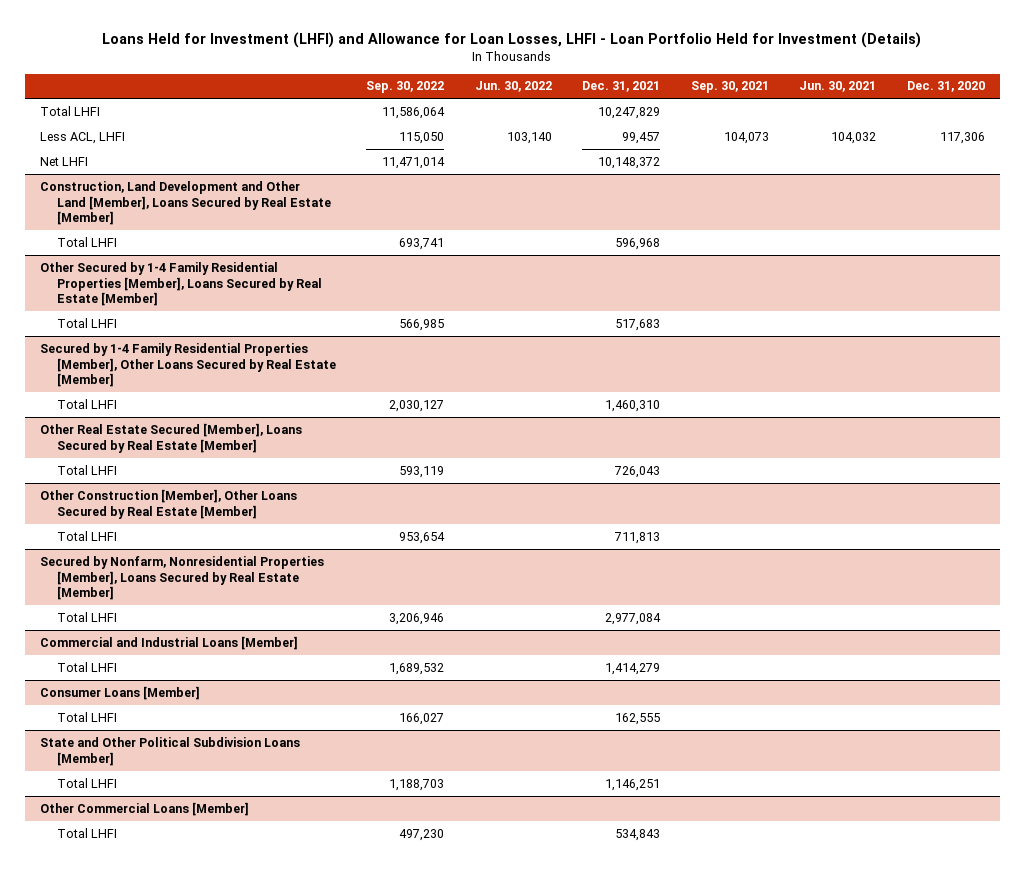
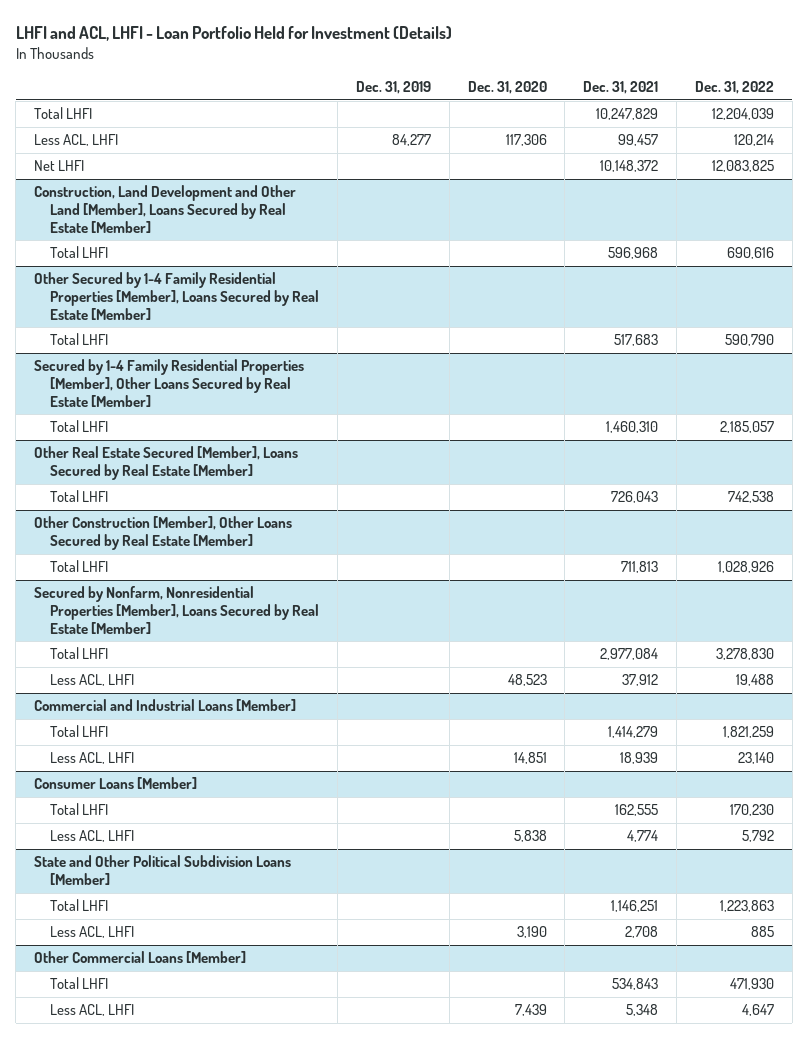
[102,32,922,49] Loans Held for Investment (LHFI) and Allowance for Loan Losses, LHFI - Loan Portfolio Held for Investment (Details) -> [15,25,452,41] LHFI and ACL, LHFI - Loan Portfolio Held for Investment (Details)
[366,81,445,94] Sep. 30, 2022 -> none
[474,81,552,93] Jun. 30, 2022 -> none
[690,81,769,94] Sep. 30, 2021 -> none
[799,81,877,93] Jun. 30, 2021 -> none
none -> [355,81,431,95] Dec. 31, 2019
none -> [695,81,775,95] Dec. 31, 2022
none -> [50,674,135,687] Less ACL, LHFI
none -> [50,752,135,765] Less ACL, LHFI
none -> [50,830,135,843] Less ACL, LHFI
none -> [50,926,135,939] Less ACL, LHFI
none -> [50,1004,135,1017] Less ACL, LHFI

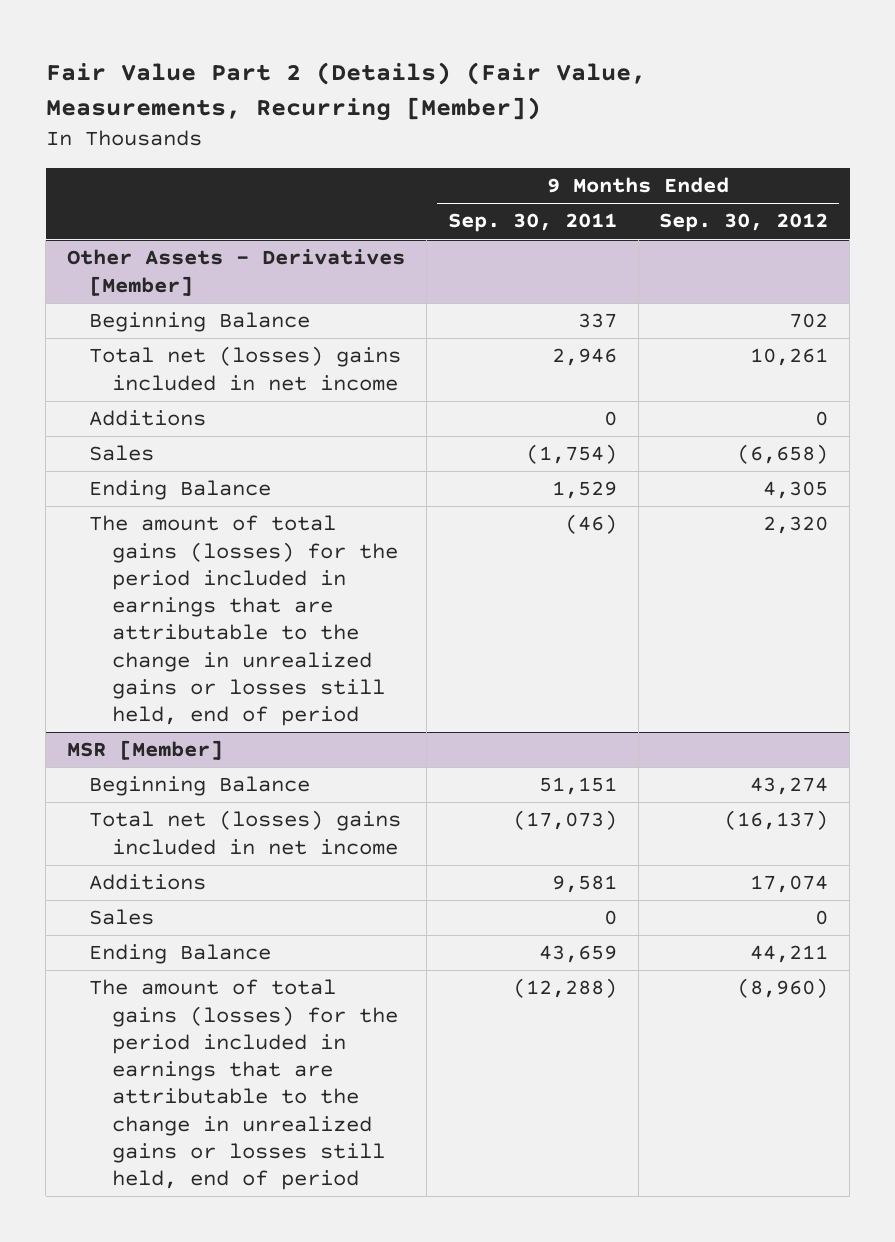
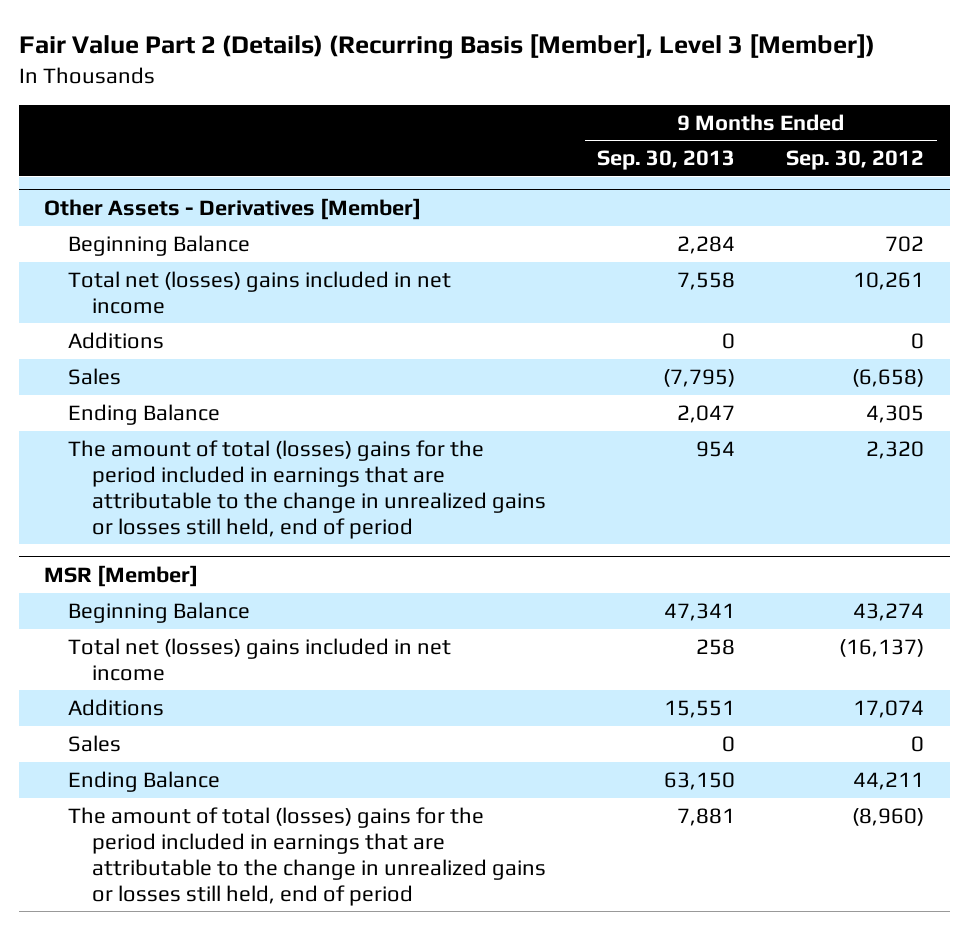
[45,62,646,122] Fair Value Part 2 (Details) (Fair Value, Measurements, Recurring [Member]) -> [18,34,875,60] Fair Value Part 2 (Details) (Recurring Basis [Member], Level 3 [Member])
[447,213,617,233] Sep. 30, 2011 -> none
none -> [597,150,736,171] Sep. 30, 2013
[89,515,398,727] The amount of total gains (losses) for the period included in earnings that are attributable to the change in unrealized gains or losses still held, end of period -> [68,439,547,539] The amount of total (losses) gains for the period included in earnings that are attributable to the change in unrealized gains or losses still held, end of period
[89,979,398,1191] The amount of total gains (losses) for the period included in earnings that are attributable to the change in unrealized gains or losses still held, end of period -> [68,806,547,906] The amount of total (losses) gains for the period included in earnings that are attributable to the change in unrealized gains or losses still held, end of period

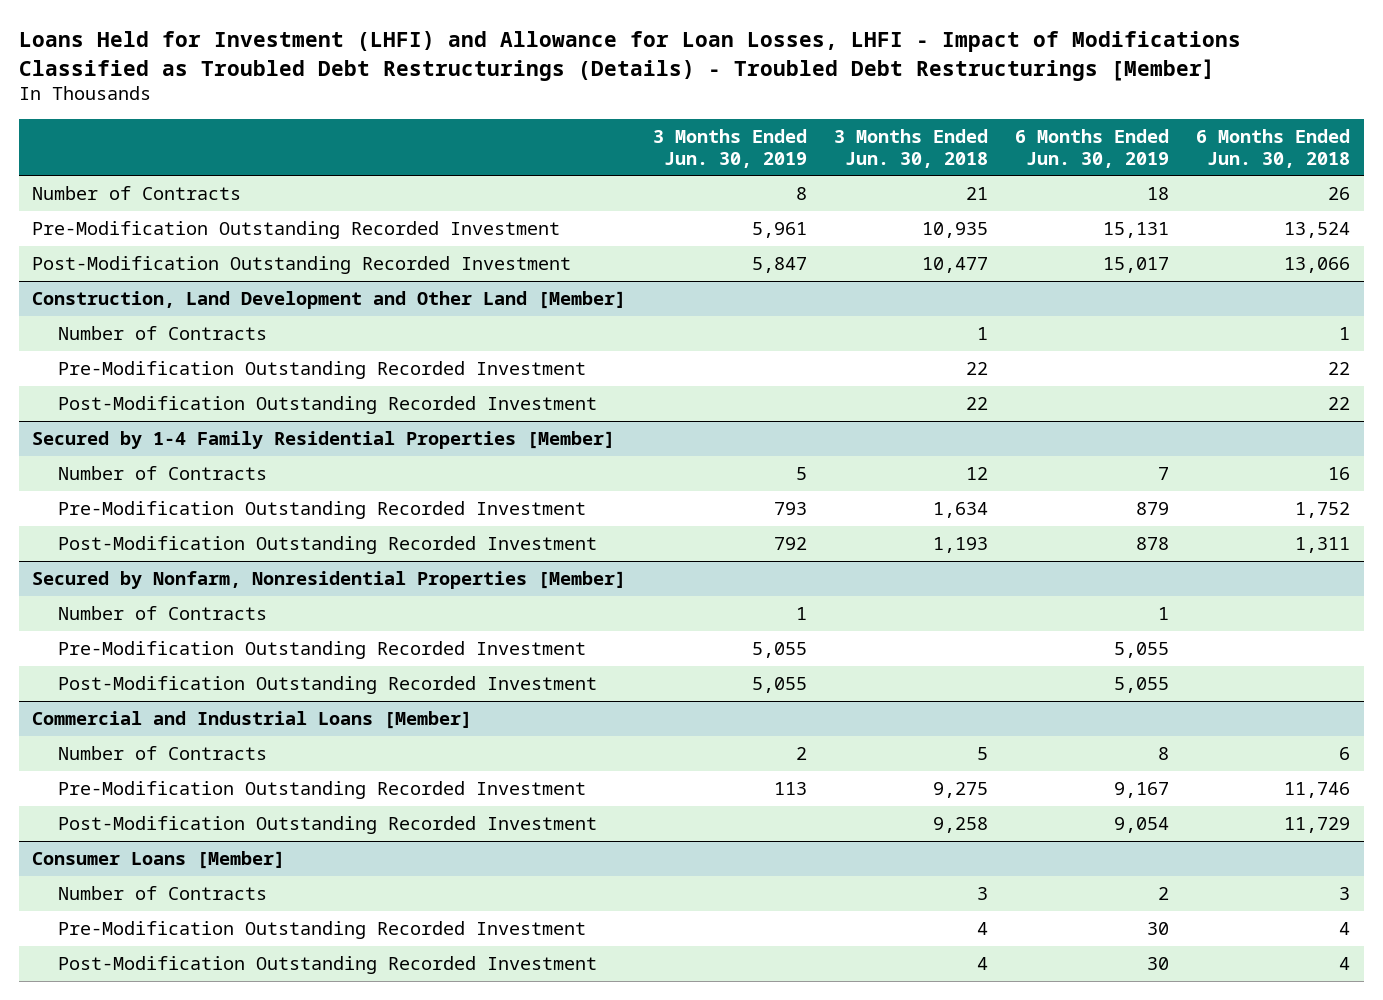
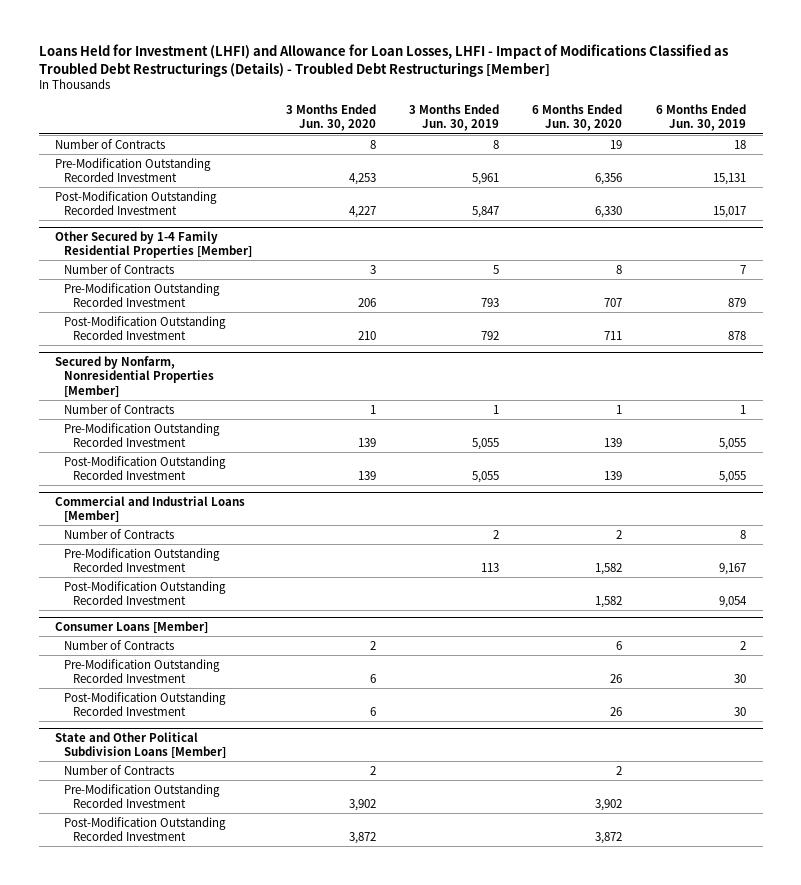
[834,128,989,168] 3 Months Ended Jun. 30, 2018 -> none
[1196,128,1351,168] 6 Months Ended Jun. 30, 2018 -> none
none -> [285,103,376,132] 3 Months Ended Jun. 30, 2020
none -> [532,103,623,132] 6 Months Ended Jun. 30, 2020
[57,326,267,341] Number of Contracts -> none
[57,361,586,380] Pre-Modification Outstanding Recorded Investment -> none
[57,396,597,415] Post-Modification Outstanding Recorded Investment -> none
[32,431,616,450] Secured by 1-4 Family Residential Properties [Member] -> none
[32,291,627,310] Construction, Land Development and Other Land [Member] -> [55,230,253,259] Other Secured by 1-4 Family Residential Properties [Member]
none -> [55,731,227,759] State and Other Political Subdivision Loans [Member]
none -> [64,764,175,775] Number of Contracts
none -> [64,783,221,808] Pre-Modification Outstanding Recorded Investment
none -> [64,816,227,841] Post-Modification Outstanding Recorded Investment

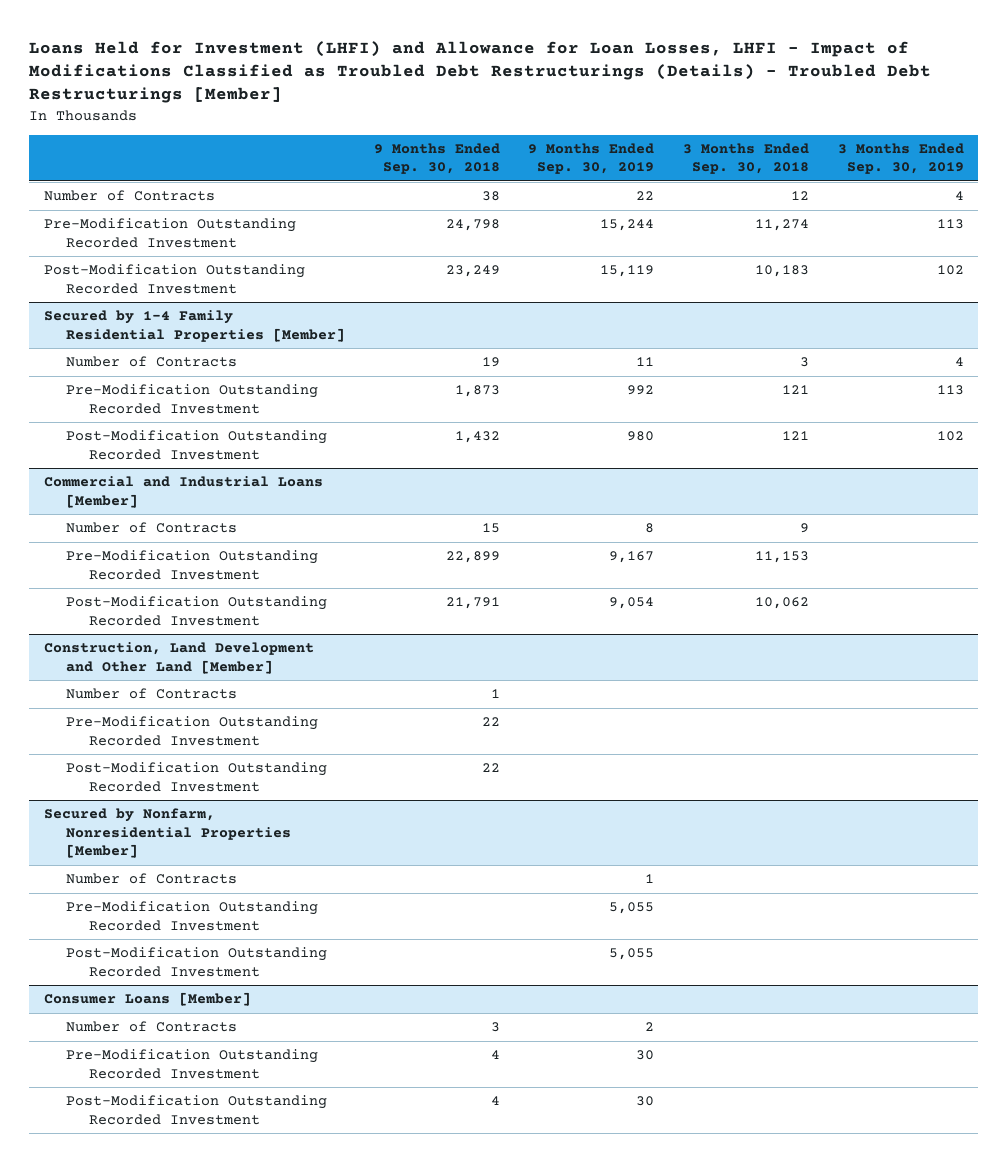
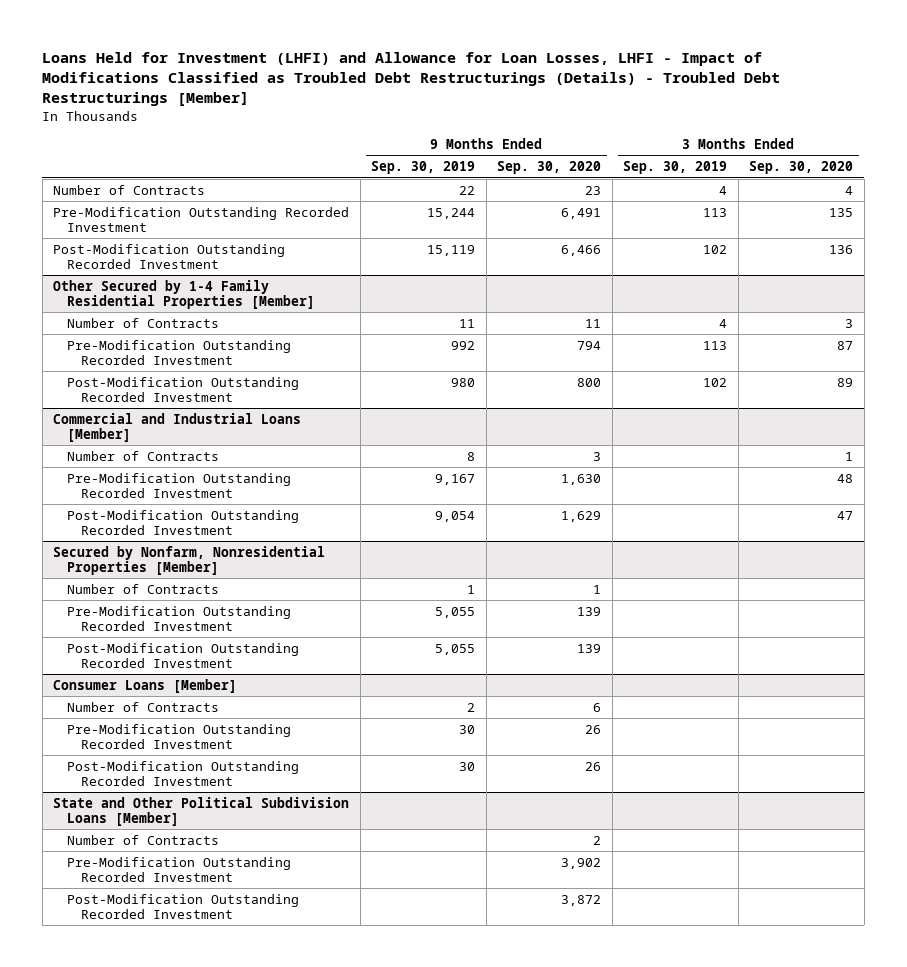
[373,142,500,175] 9 Months Ended Sep. 30, 2018 -> none
[683,142,810,175] 3 Months Ended Sep. 30, 2018 -> none
none -> [497,161,602,175] Sep. 30, 2020
none -> [749,161,854,175] Sep. 30, 2020
[43,310,346,342] Secured by 1-4 Family Residential Properties [Member] -> [53,279,316,310] Other Secured by 1-4 Family Residential Properties [Member]
[43,642,314,674] Construction, Land Development and Other Land [Member] -> none
[66,688,238,700] Number of Contracts -> none
[66,716,319,746] Pre-Modification Outstanding Recorded Investment -> none
[66,762,328,792] Post-Modification Outstanding Recorded Investment -> none
none -> [53,796,350,827] State and Other Political Subdivision Loans [Member]
none -> [67,834,220,845] Number of Contracts
none -> [67,856,292,883] Pre-Modification Outstanding Recorded Investment
none -> [67,893,300,920] Post-Modification Outstanding Recorded Investment

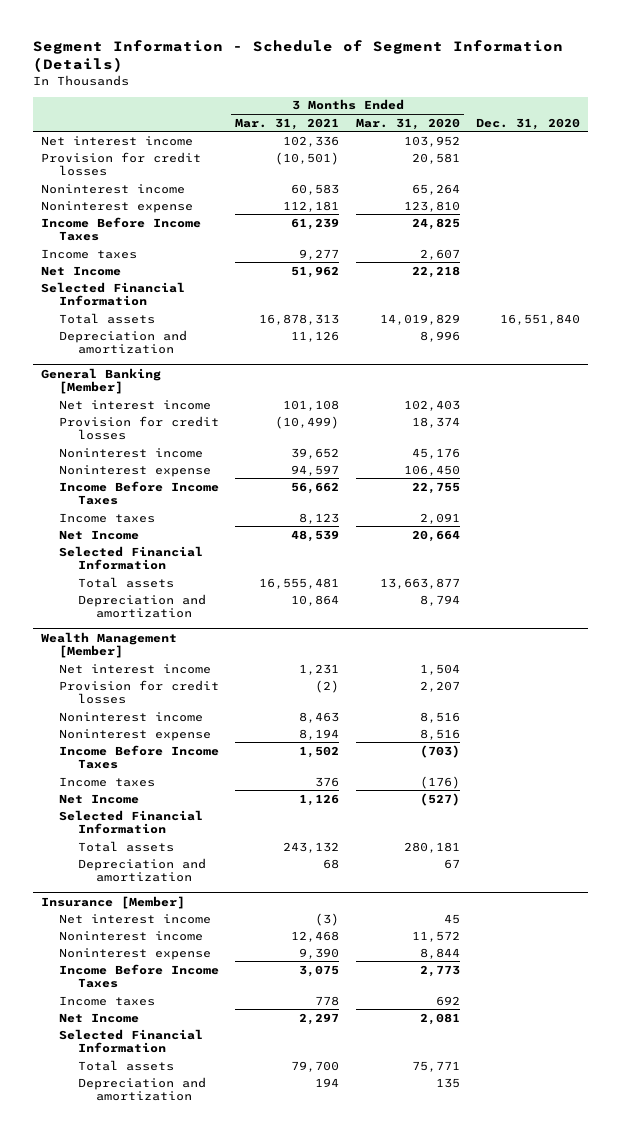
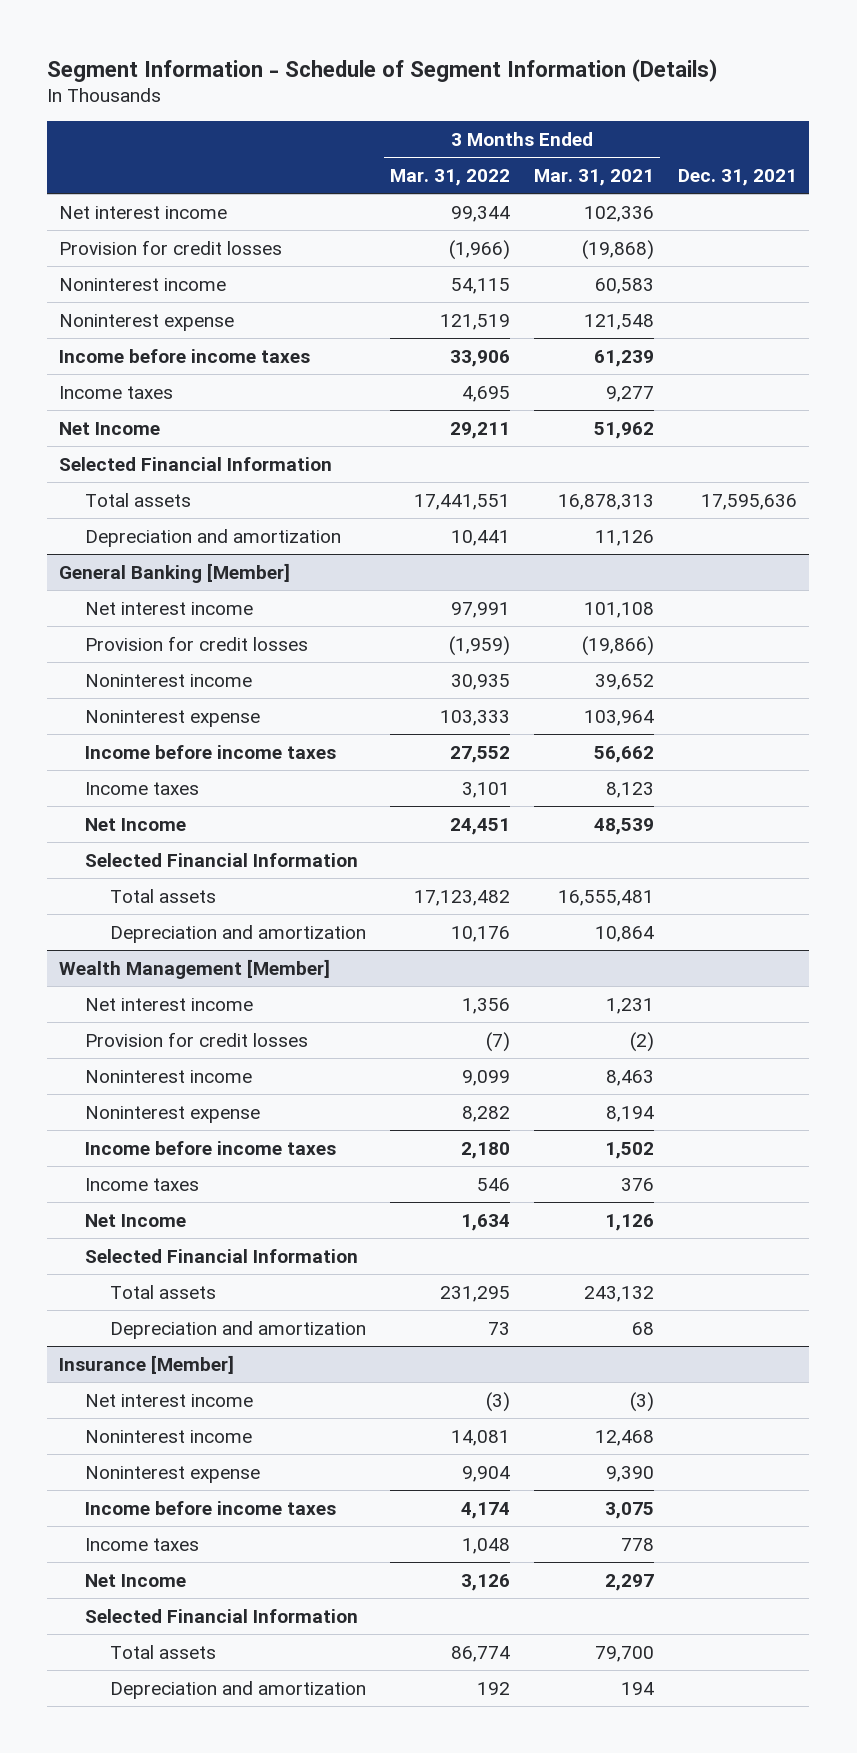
[355,117,460,130] Mar. 31, 2020 -> none
[475,117,580,130] Dec. 31, 2020 -> none
none -> [390,169,511,187] Mar. 31, 2022
none -> [678,169,798,187] Dec. 31, 2021
[275,151,340,165] (10,501) -> [582,239,655,260] (19,868)
[283,200,340,212] 112,181 -> [584,313,655,330] 121,548
[40,216,201,242] Income Before Income Taxes -> [59,348,311,363] Income before income taxes
[275,415,340,429] (10,499) -> [582,635,655,656] (19,866)
[291,464,340,476] 94,597 -> [584,709,655,726] 103,964
[59,480,220,506] Income Before Income Taxes -> [84,744,336,759] Income before income taxes
[59,744,220,770] Income Before Income Taxes -> [84,1140,336,1155] Income before income taxes
[59,963,220,989] Income Before Income Taxes -> [84,1500,336,1515] Income before income taxes

